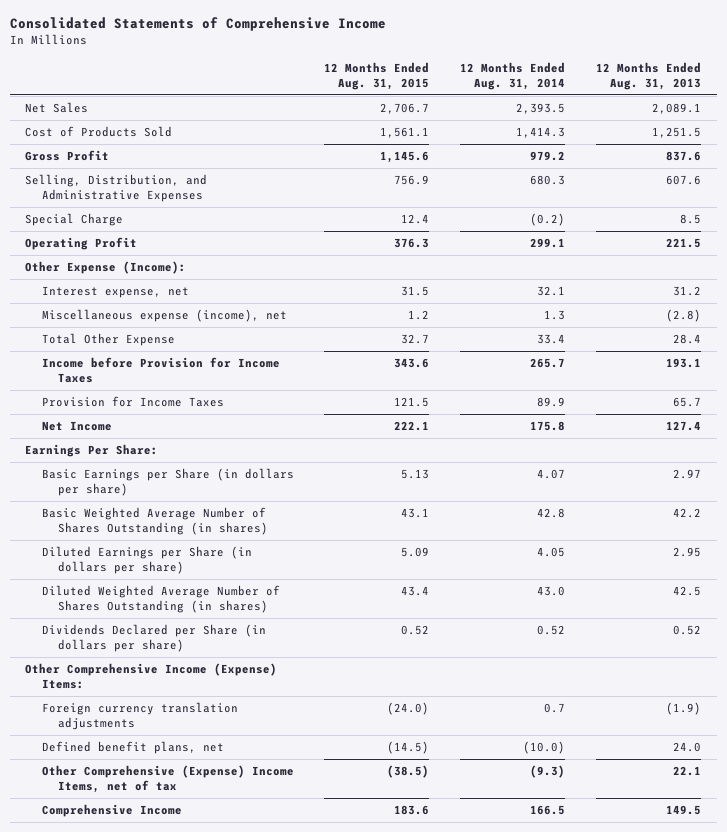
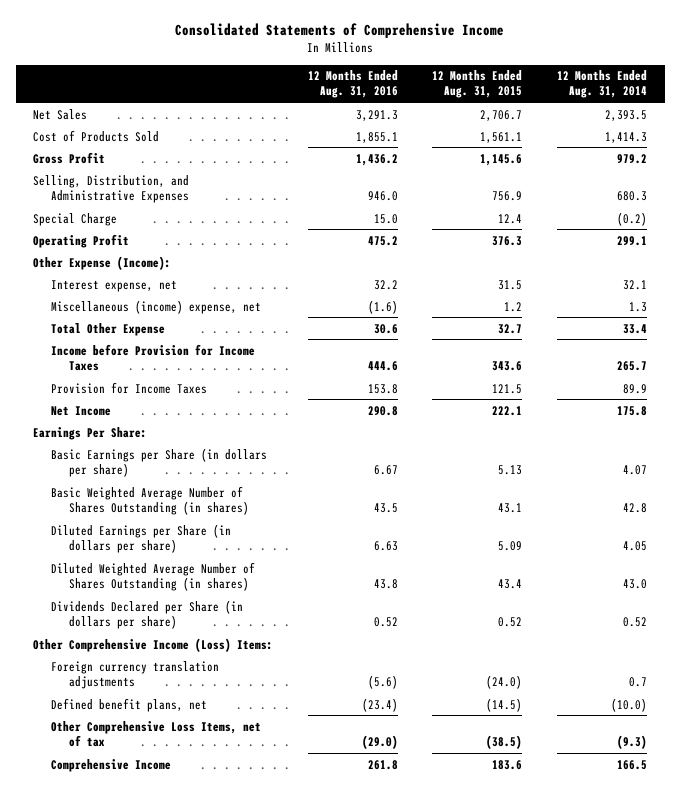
[596,61,702,90] 12 Months Ended Aug. 31, 2013 -> none
none -> [307,70,398,99] 12 Months Ended Aug. 31, 2016
[41,309,287,323] Miscellaneous expense (income), net -> [51,299,262,314] Miscellaneous (income) expense, net
[25,663,278,690] Other Comprehensive Income (Expense) Items: -> [32,637,273,652] Other Comprehensive Income (Loss) Items:
[41,765,294,794] Other Comprehensive (Expense) Income Items, net of tax -> [51,720,262,747] Other Comprehensive Loss Items, net of tax

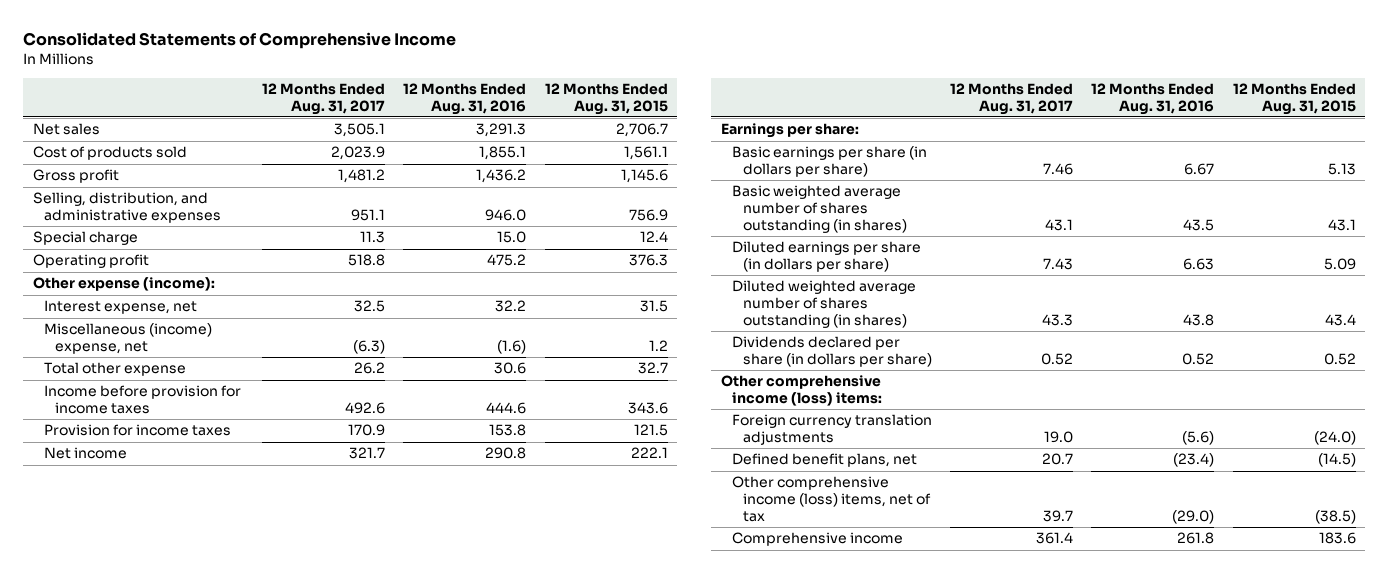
[557,70,648,99] 12 Months Ended Aug. 31, 2014 -> none
none -> [261,83,385,115] 12 Months Ended Aug. 31, 2017
[32,108,87,120] Net Sales -> [32,123,100,136] Net sales
[32,129,159,142] Cost of Products Sold -> [32,146,187,161] Cost of products sold
[32,151,105,164] Gross Profit -> [32,169,119,184] Gross profit
[32,174,190,203] Selling, Distribution, and Administrative Expenses -> [32,192,221,223] Selling, distribution, and administrative expenses
[32,212,117,226] Special Charge -> [32,231,138,246] Special charge
[32,233,129,248] Operating Profit -> [32,254,149,269] Operating profit
[32,255,171,270] Other Expense (Income): -> [32,277,215,292] Other expense (income):
[51,322,166,336] Total Other Expense -> [43,362,186,377] Total other expense
[51,343,256,371] Income before Provision for Income Taxes -> [43,385,241,414] Income before provision for income taxes
[51,381,208,394] Provision for Income Taxes -> [43,424,231,437] Provision for income taxes
[51,405,112,416] Net Income -> [43,447,127,460] Net income
[32,426,147,440] Earnings Per Share: -> [720,123,859,139] Earnings per share:
[51,447,268,477] Basic Earnings per Share (in dollars per share) -> [731,146,927,177] Basic earnings per share (in dollars per share)
[51,485,250,515] Basic Weighted Average Number of Shares Outstanding (in shares) -> [731,185,907,233] Basic weighted average number of shares outstanding (in shares)
[51,523,232,553] Diluted Earnings per Share (in dollars per share) -> [731,241,921,272] Diluted earnings per share (in dollars per share)
[51,561,256,591] Diluted Weighted Average Number of Shares Outstanding (in shares) -> [731,280,916,328] Diluted weighted average number of shares outstanding (in shares)
[51,599,244,629] Dividends Declared per Share (in dollars per share) -> [731,336,932,367] Dividends declared per share (in dollars per share)
[32,637,273,652] Other Comprehensive Income (Loss) Items: -> [720,375,882,406] Other comprehensive income (loss) items:
[51,720,262,747] Other Comprehensive Loss Items, net of tax -> [731,476,931,522] Other comprehensive income (loss) items, net of tax
[51,758,172,772] Comprehensive Income -> [731,532,903,547] Comprehensive income

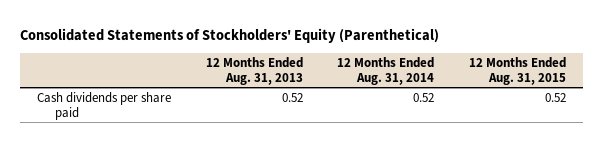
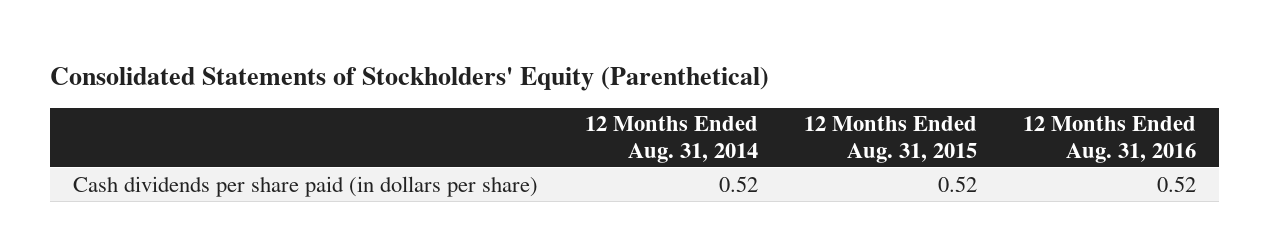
[205,56,303,85] 12 Months Ended Aug. 31, 2013 -> none
none -> [1022,116,1196,163] 12 Months Ended Aug. 31, 2016
[37,91,172,120] Cash dividends per share paid -> [73,175,539,197] Cash dividends per share paid (in dollars per share)

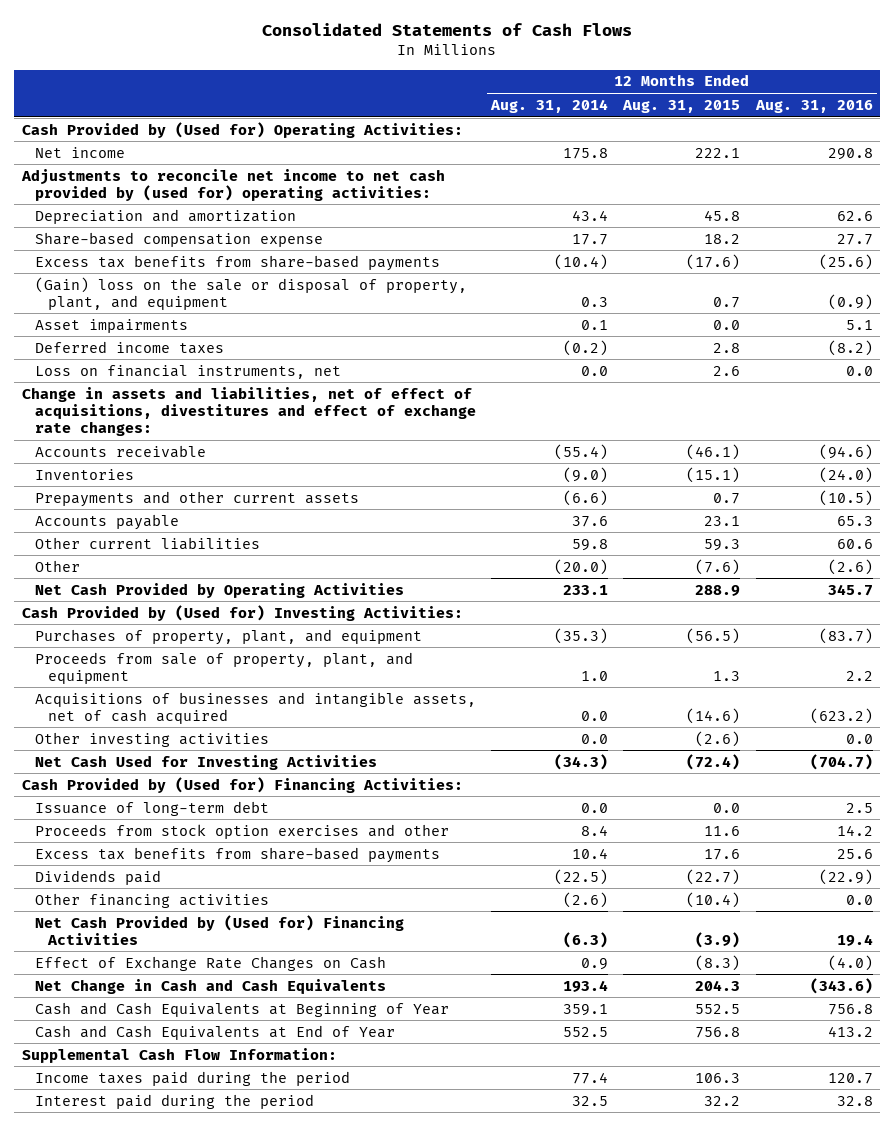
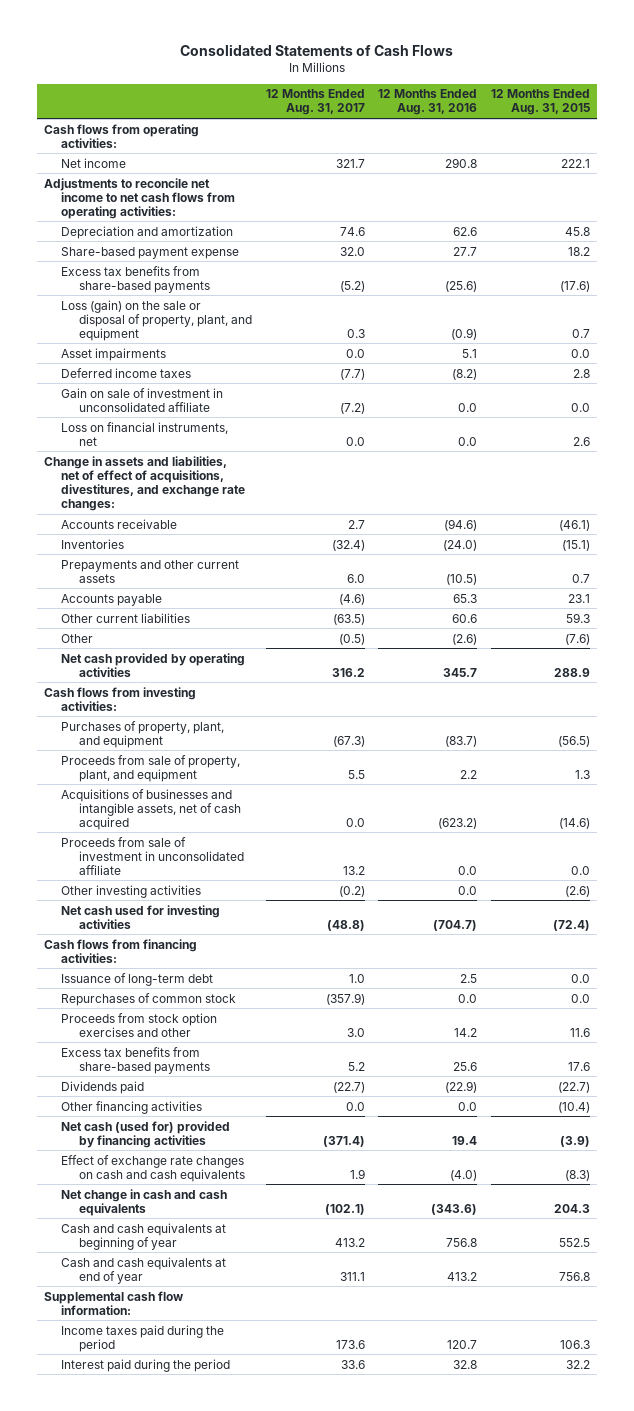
[490,98,609,113] Aug. 31, 2014 -> none
none -> [265,89,365,116] 12 Months Ended Aug. 31, 2017
[21,121,463,138] Cash Provided by (Used for) Operating Activities: -> [43,123,199,148] Cash flows from operating activities:
[20,168,445,201] Adjustments to reconcile net income to net cash provided by (used for) operating activities: -> [43,177,236,219] Adjustments to reconcile net income to net cash flows from operating activities:
[34,231,323,247] Share-based compensation expense -> [61,246,240,259] Share-based payment expense
[34,276,467,310] (Gain) loss on the sale or disposal of property, plant, and equipment -> [61,299,252,341] Loss (gain) on the sale or disposal of property, plant, and equipment
none -> [61,387,224,412] Gain on sale of investment in unconsolidated affiliate
[21,386,476,436] Change in assets and liabilities, net of effect of acquisitions, divestitures and effect of exchange rate changes: -> [43,455,246,511] Change in assets and liabilities, net of effect of acquisitions, divestitures, and exchange rate changes:
[34,582,404,598] Net Cash Provided by Operating Activities -> [61,652,246,677] Net cash provided by operating activities
[21,604,463,621] Cash Provided by (Used for) Investing Activities: -> [43,686,196,711] Cash flows from investing activities:
none -> [61,836,244,875] Proceeds from sale of investment in unconsolidated affiliate
[34,754,377,770] Net Cash Used for Investing Activities -> [61,904,221,929] Net cash used for investing activities
[21,776,463,793] Cash Provided by (Used for) Financing Activities: -> [43,938,197,963] Cash flows from financing activities:
none -> [61,992,237,1006] Repurchases of common stock
[34,914,404,945] Net Cash Provided by (Used for) Financing Activities -> [61,1120,231,1148] Net cash (used for) provided by financing activities
[34,955,386,971] Effect of Exchange Rate Changes on Cash -> [61,1154,245,1182] Effect of exchange rate changes on cash and cash equivalents
[34,978,386,994] Net Change in Cash and Cash Equivalents -> [61,1188,228,1216] Net change in cash and cash equivalents
[34,1001,449,1017] Cash and Cash Equivalents at Beginning of Year -> [61,1222,227,1250] Cash and cash equivalents at beginning of year
[34,1024,395,1040] Cash and Cash Equivalents at End of Year -> [61,1256,227,1284] Cash and cash equivalents at end of year
[21,1047,337,1063] Supplemental Cash Flow Information: -> [43,1290,184,1315] Supplemental cash flow information:

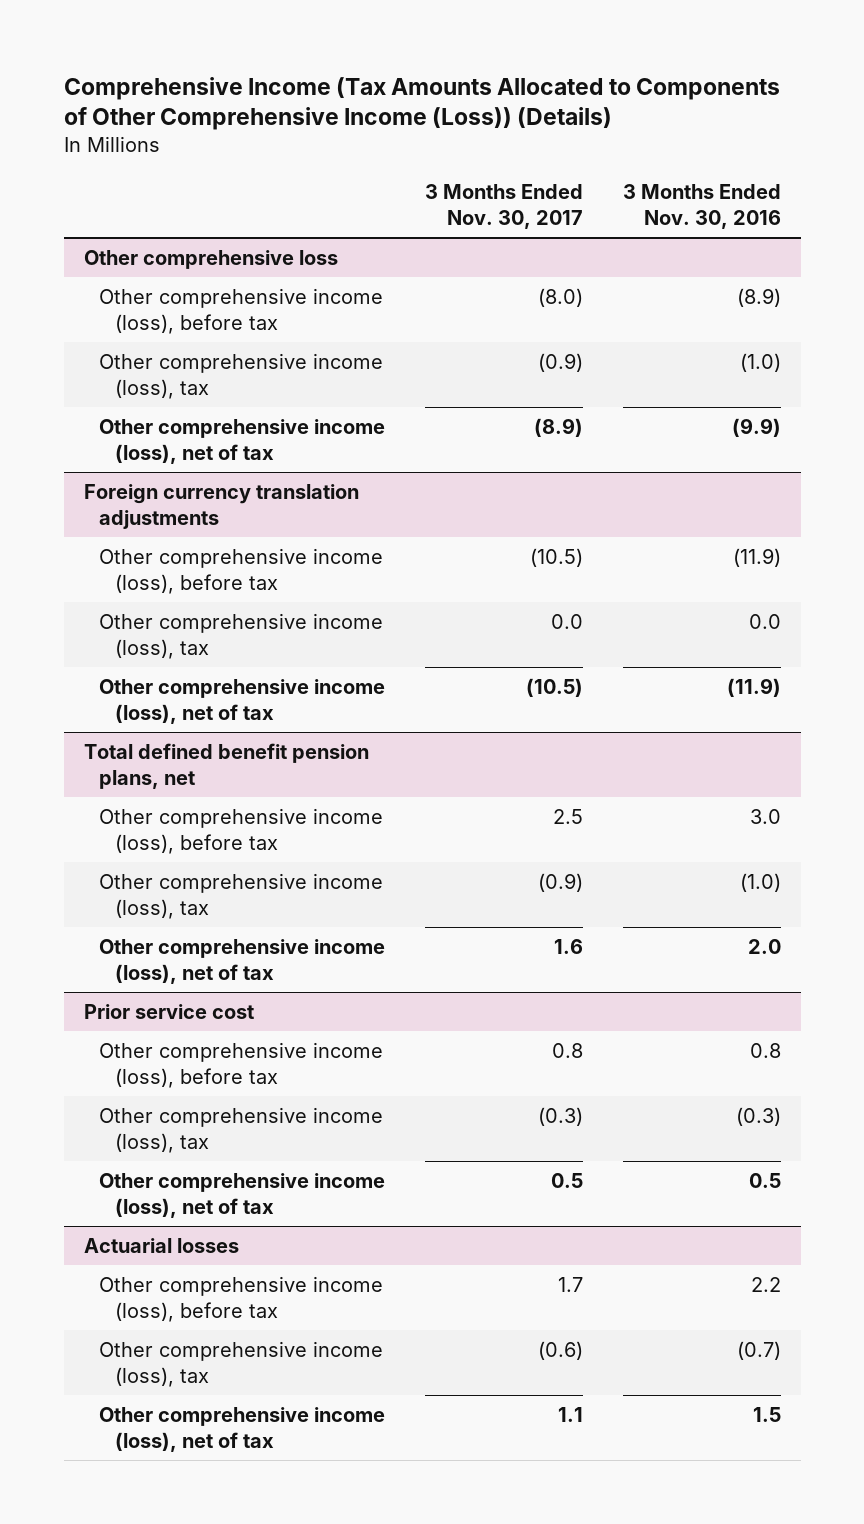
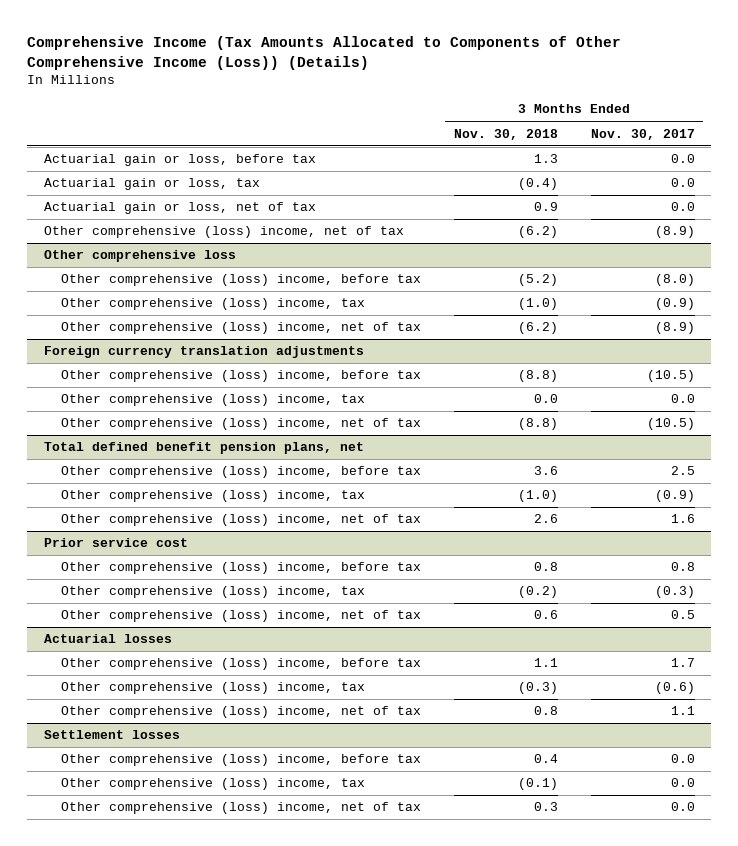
[622,184,781,229] 3 Months Ended Nov. 30, 2016 -> none
none -> [453,128,558,140] Nov. 30, 2018
none -> [43,154,316,167] Actuarial gain or loss, before tax
none -> [43,178,260,191] Actuarial gain or loss, tax
none -> [43,202,316,215] Actuarial gain or loss, net of tax
none -> [43,226,404,239] Other comprehensive (loss) income, net of tax
[99,287,384,334] Other comprehensive income (loss), before tax -> [60,274,421,287] Other comprehensive (loss) income, before tax
[99,352,384,399] Other comprehensive income (loss), tax -> [60,298,365,311] Other comprehensive (loss) income, tax
[99,418,386,464] Other comprehensive income (loss), net of tax -> [60,322,421,335] Other comprehensive (loss) income, net of tax
[99,547,384,594] Other comprehensive income (loss), before tax -> [60,370,421,383] Other comprehensive (loss) income, before tax
[99,612,384,659] Other comprehensive income (loss), tax -> [60,394,365,407] Other comprehensive (loss) income, tax
[99,678,386,724] Other comprehensive income (loss), net of tax -> [60,418,421,431] Other comprehensive (loss) income, net of tax
[99,807,384,854] Other comprehensive income (loss), before tax -> [60,466,421,479] Other comprehensive (loss) income, before tax
[99,872,384,919] Other comprehensive income (loss), tax -> [60,490,365,503] Other comprehensive (loss) income, tax
[99,938,386,984] Other comprehensive income (loss), net of tax -> [60,514,421,527] Other comprehensive (loss) income, net of tax
[99,1041,384,1088] Other comprehensive income (loss), before tax -> [60,562,421,575] Other comprehensive (loss) income, before tax
[99,1106,384,1153] Other comprehensive income (loss), tax -> [60,586,365,599] Other comprehensive (loss) income, tax
[99,1172,386,1218] Other comprehensive income (loss), net of tax -> [60,610,421,623] Other comprehensive (loss) income, net of tax
[99,1275,384,1322] Other comprehensive income (loss), before tax -> [60,658,421,671] Other comprehensive (loss) income, before tax
[99,1340,384,1387] Other comprehensive income (loss), tax -> [60,682,365,695] Other comprehensive (loss) income, tax
[99,1406,386,1452] Other comprehensive income (loss), net of tax -> [60,706,421,719] Other comprehensive (loss) income, net of tax
none -> [43,730,180,740] Settlement losses
none -> [60,754,421,767] Other comprehensive (loss) income, before tax
none -> [60,778,365,791] Other comprehensive (loss) income, tax
none -> [60,802,421,815] Other comprehensive (loss) income, net of tax

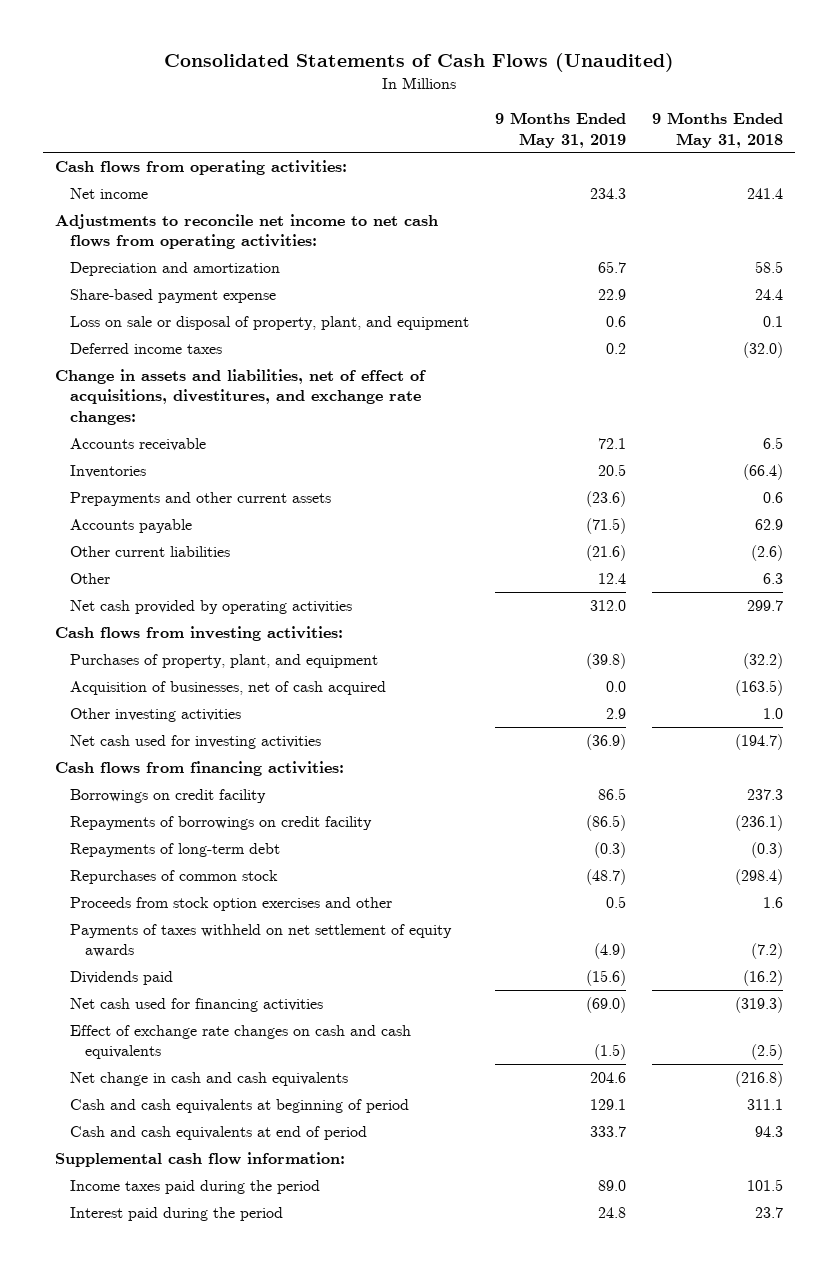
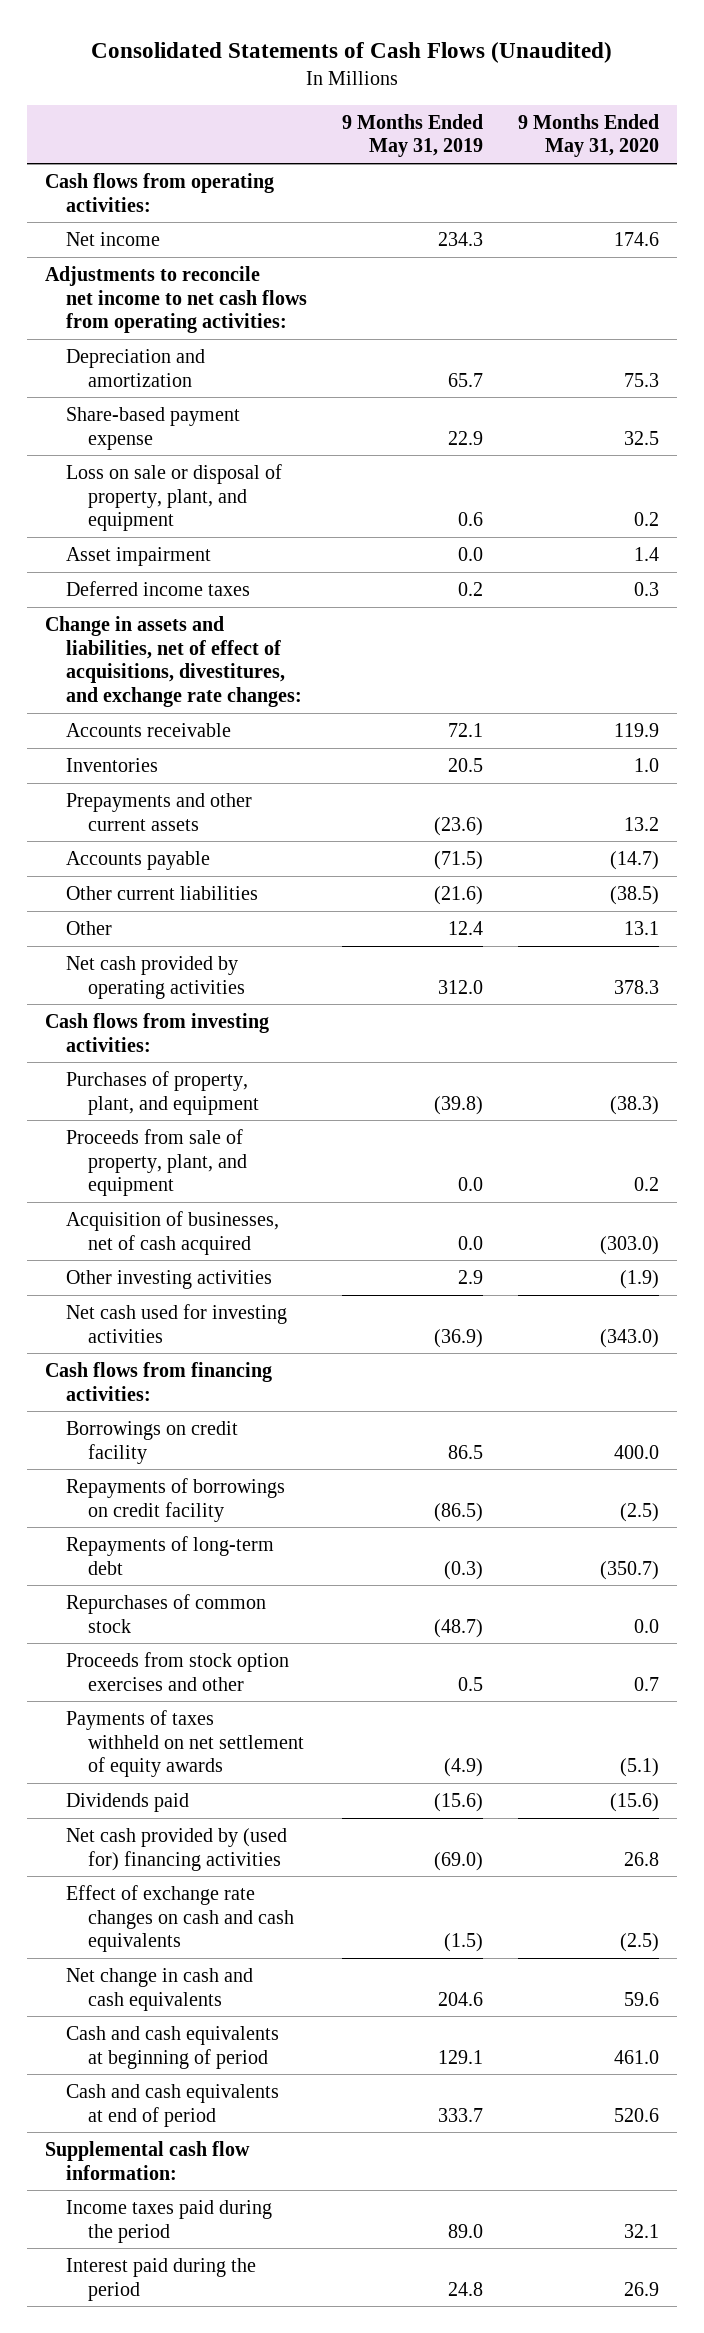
[651,112,783,148] 9 Months Ended May 31, 2018 -> none
none -> [518,113,660,158] 9 Months Ended May 31, 2020
none -> [66,546,212,566] Asset impairment
none -> [66,1128,248,1197] Proceeds from sale of property, plant, and equipment
[70,998,324,1013] Net cash used for financing activities -> [66,1827,288,1871] Net cash provided by (used for) financing activities

